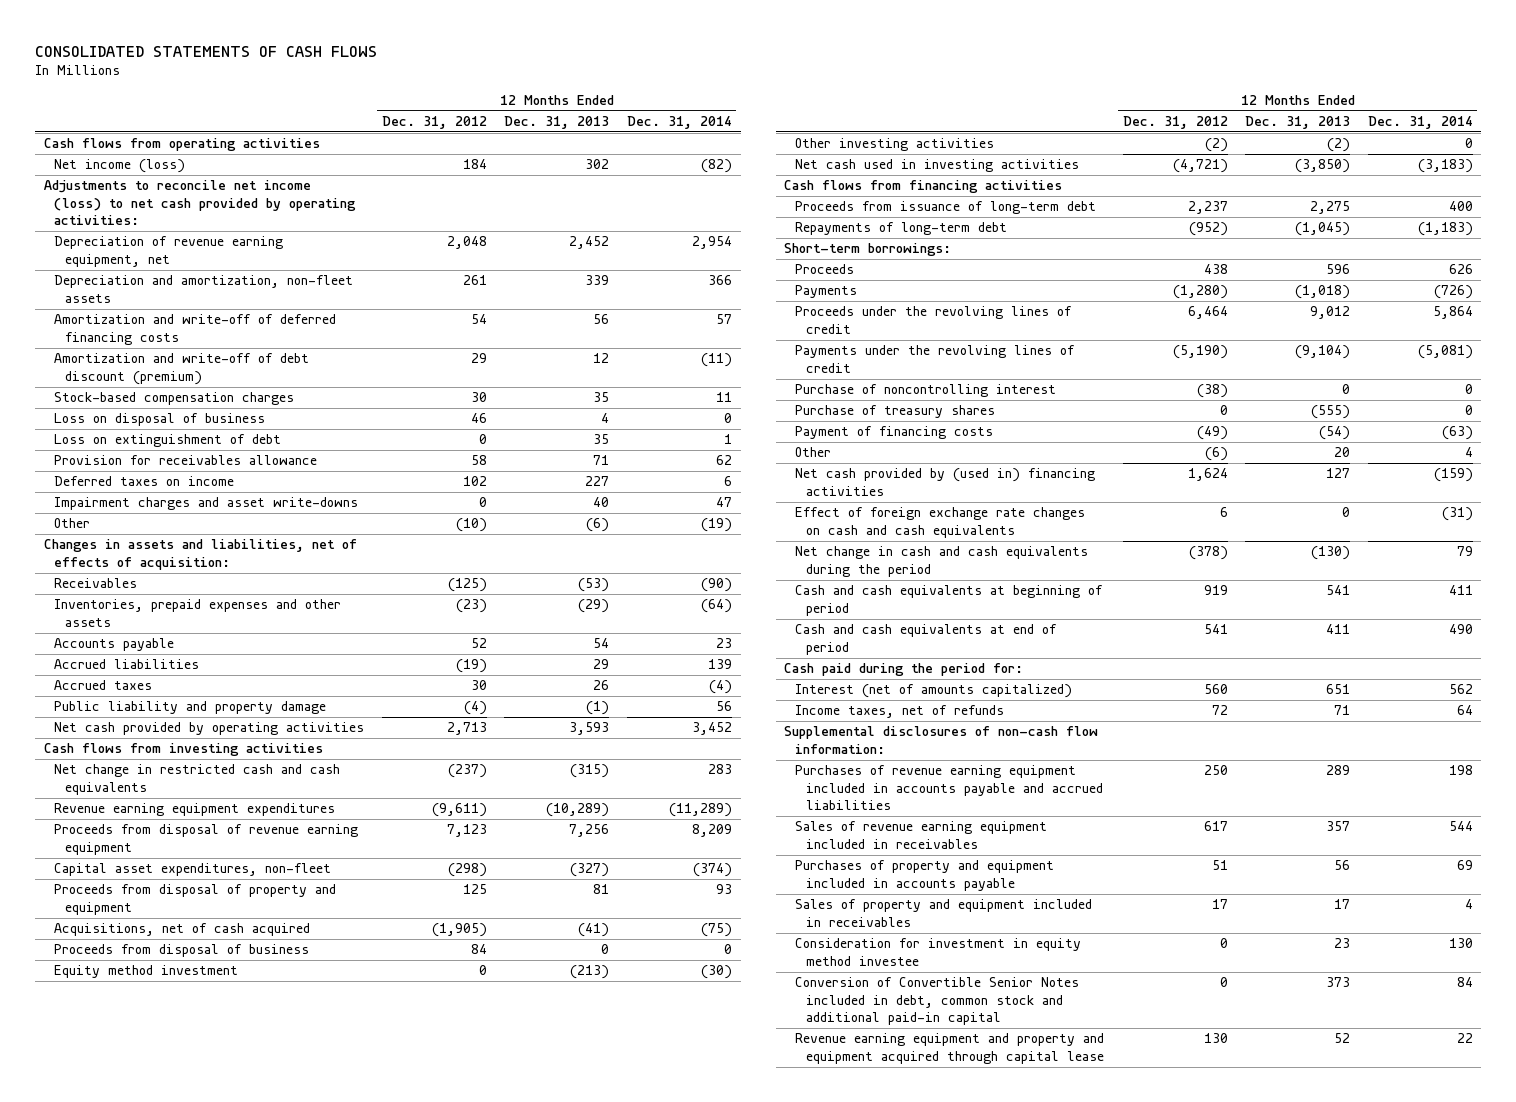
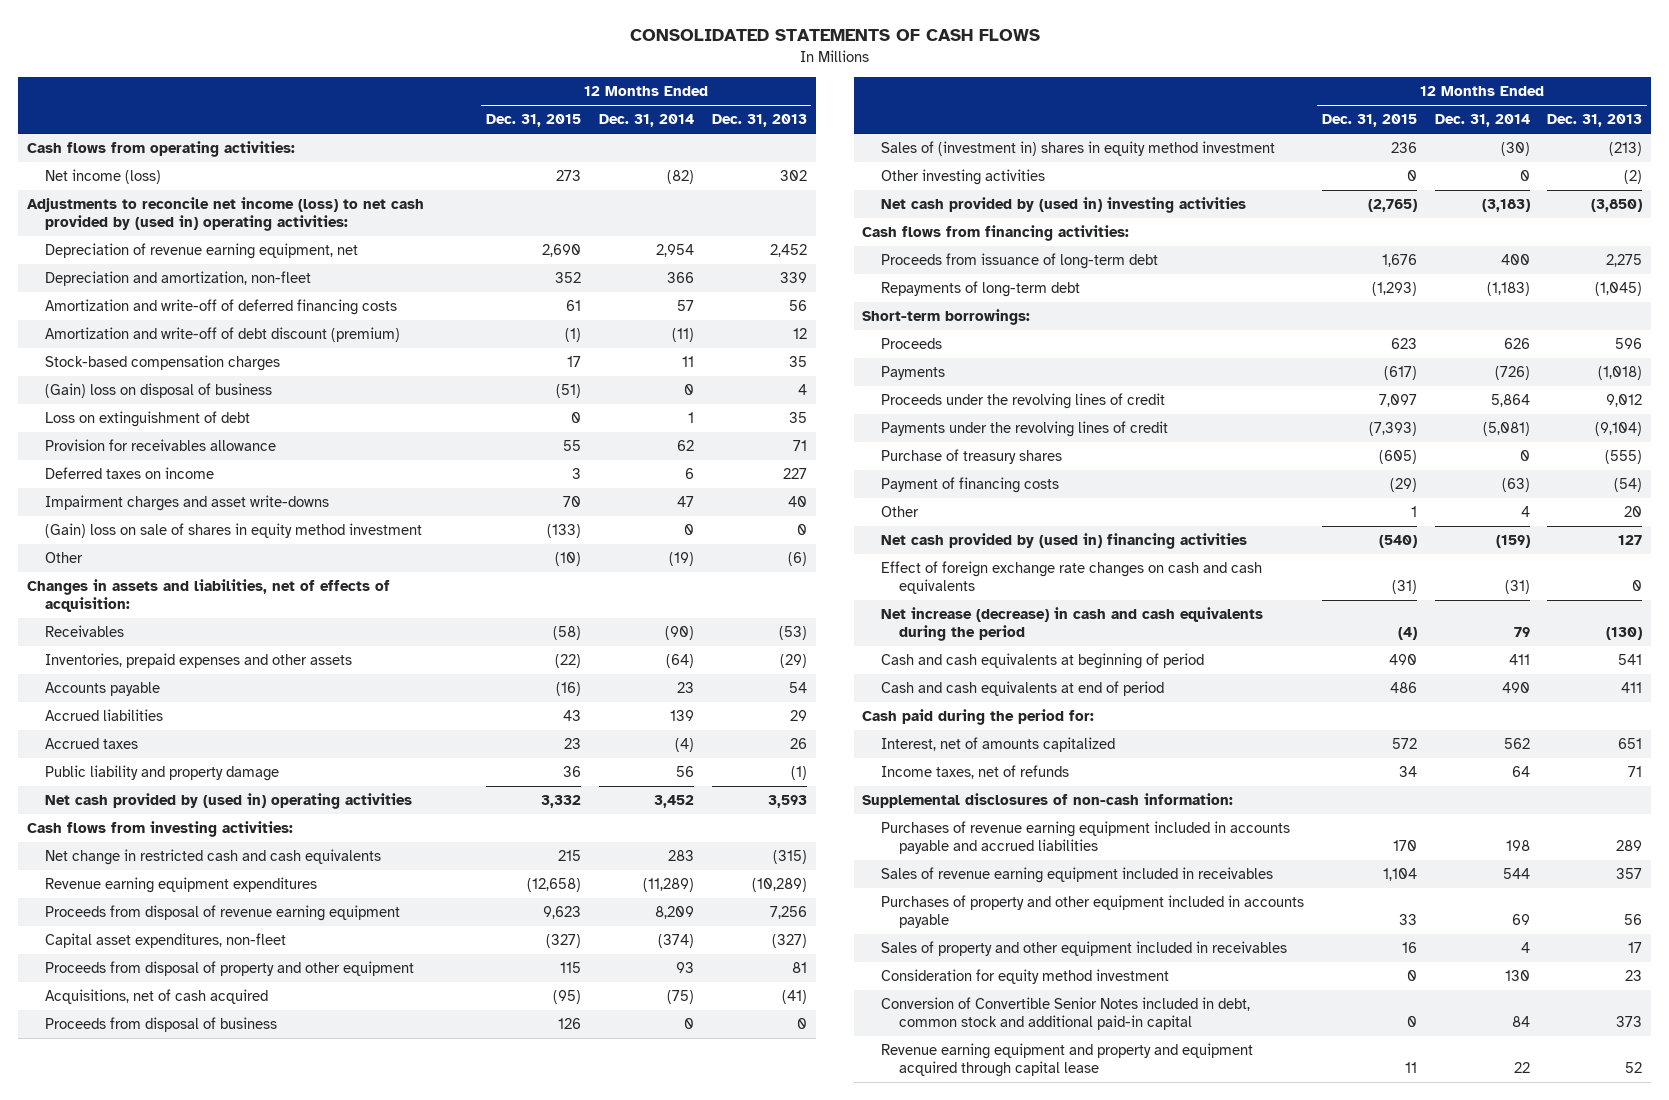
[381,116,487,130] Dec. 31, 2012 -> none
none -> [485,114,581,128] Dec. 31, 2015
[43,138,320,152] Cash flows from operating activities -> [26,141,295,158] Cash flows from operating activities:
[43,180,357,226] Adjustments to reconcile net income (loss) to net cash provided by operating activities: -> [26,197,424,232] Adjustments to reconcile net income (loss) to net cash provided by (used in) operating activities:
[54,275,354,303] Depreciation and amortization, non-fleet assets -> [44,271,311,287] Depreciation and amortization, non-fleet
[54,413,266,427] Loss on disposal of business -> [44,383,272,399] (Gain) loss on disposal of business
none -> [44,523,422,539] (Gain) loss on sale of shares in equity method investment
[54,722,365,736] Net cash provided by operating activities -> [44,793,412,810] Net cash provided by (used in) operating activities
[43,743,323,757] Cash flows from investing activities -> [26,821,293,838] Cash flows from investing activities:
[54,884,337,915] Proceeds from disposal of property and equipment -> [44,961,414,977] Proceeds from disposal of property and other equipment
[54,965,239,979] Equity method investment -> [880,141,1275,157] Sales of (investment in) shares in equity method investment
[794,159,1079,173] Net cash used in investing activities -> [880,197,1246,214] Net cash provided by (used in) investing activities
[784,180,1063,194] Cash flows from financing activities -> [862,225,1130,242] Cash flows from financing activities:
[794,384,1056,398] Purchase of noncontrolling interest -> none
[794,546,1088,577] Net change in cash and cash equivalents during the period -> [880,607,1263,642] Net increase (decrease) in cash and cash equivalents during the period
[794,684,1072,699] Interest (net of amounts capitalized) -> [880,737,1115,753] Interest, net of amounts capitalized
[784,726,1099,754] Supplemental disclosures of non-cash flow information: -> [862,793,1234,809] Supplemental disclosures of non-cash information:
[794,860,1054,891] Purchases of property and equipment included in accounts payable -> [880,895,1304,929] Purchases of property and other equipment included in accounts payable
[794,899,1092,927] Sales of property and equipment included in receivables -> [880,941,1287,957] Sales of property and other equipment included in receivables
[794,938,1081,966] Consideration for investment in equity method investee -> [880,969,1169,985] Consideration for equity method investment

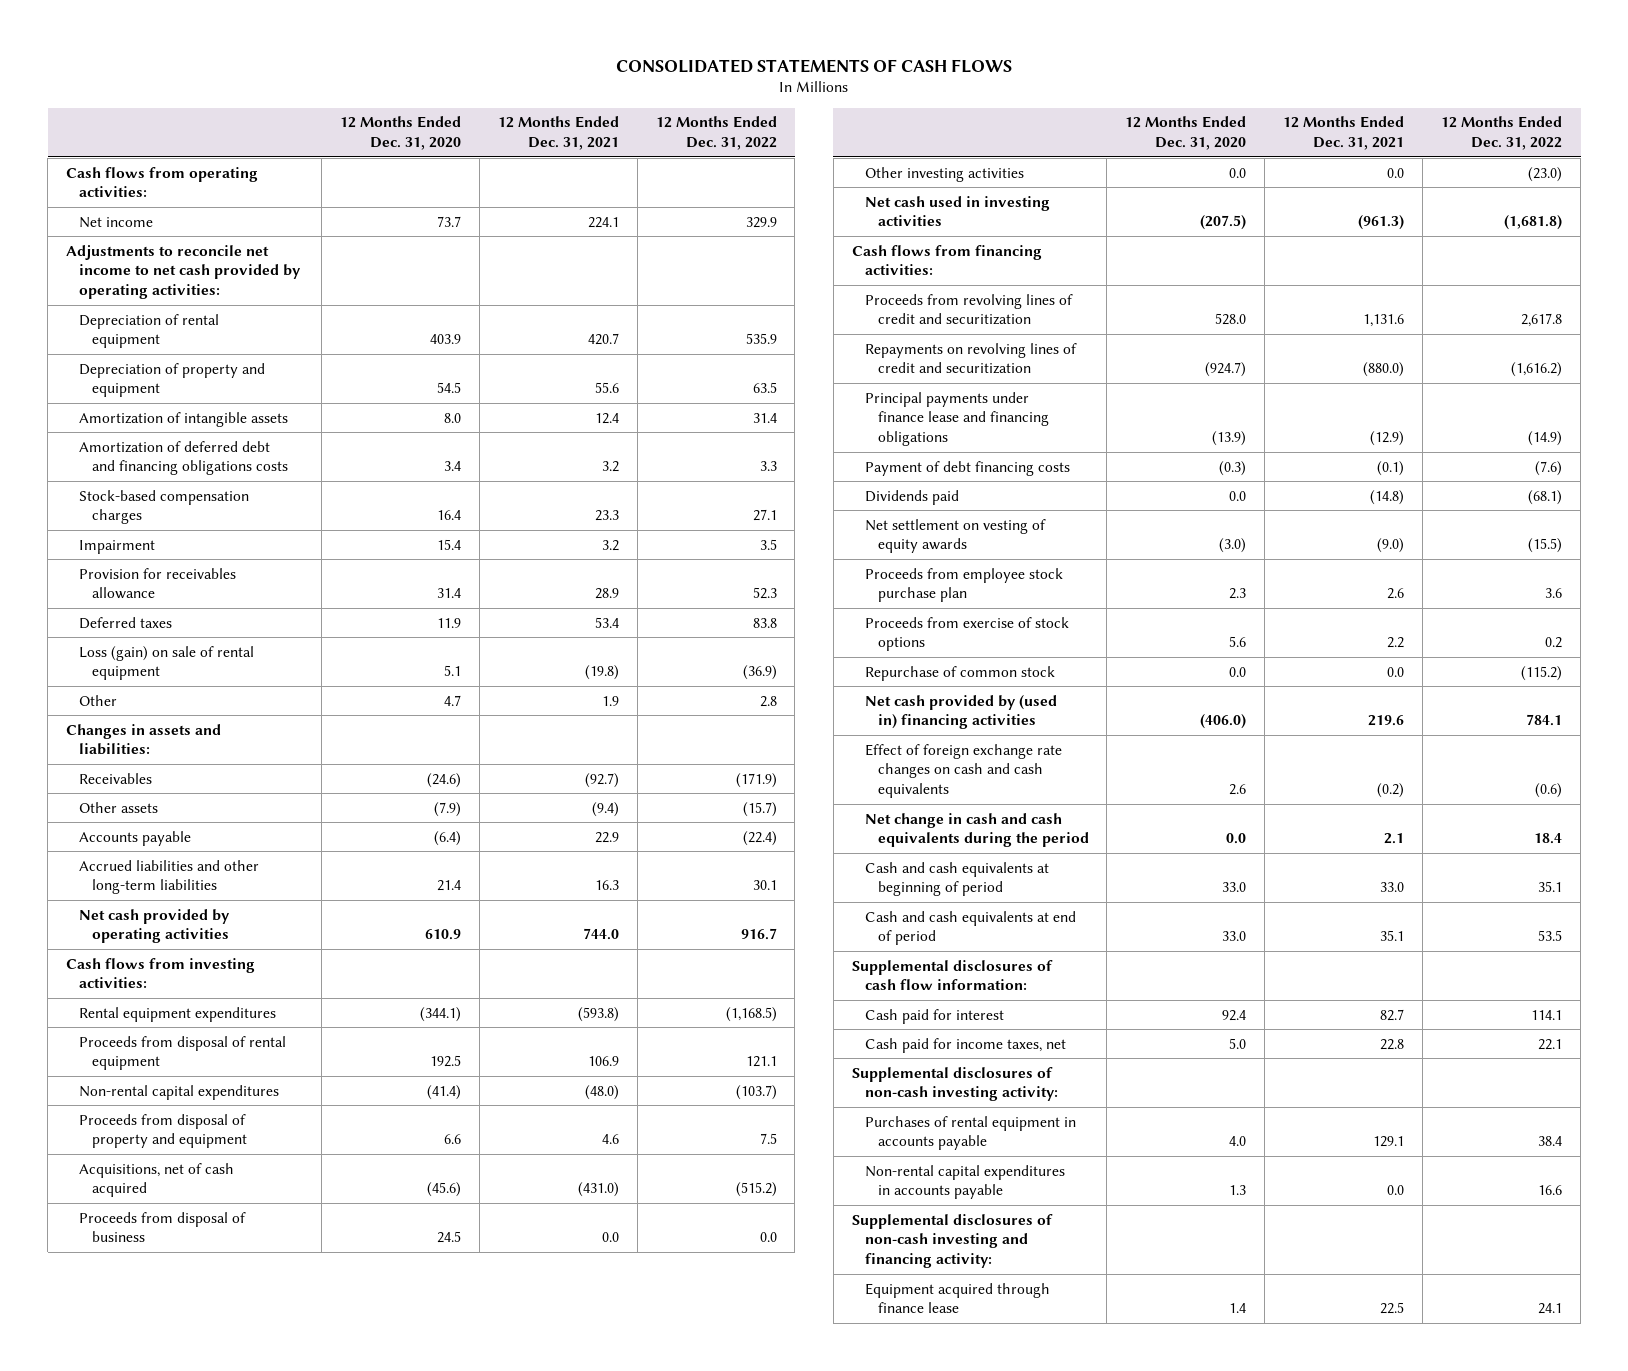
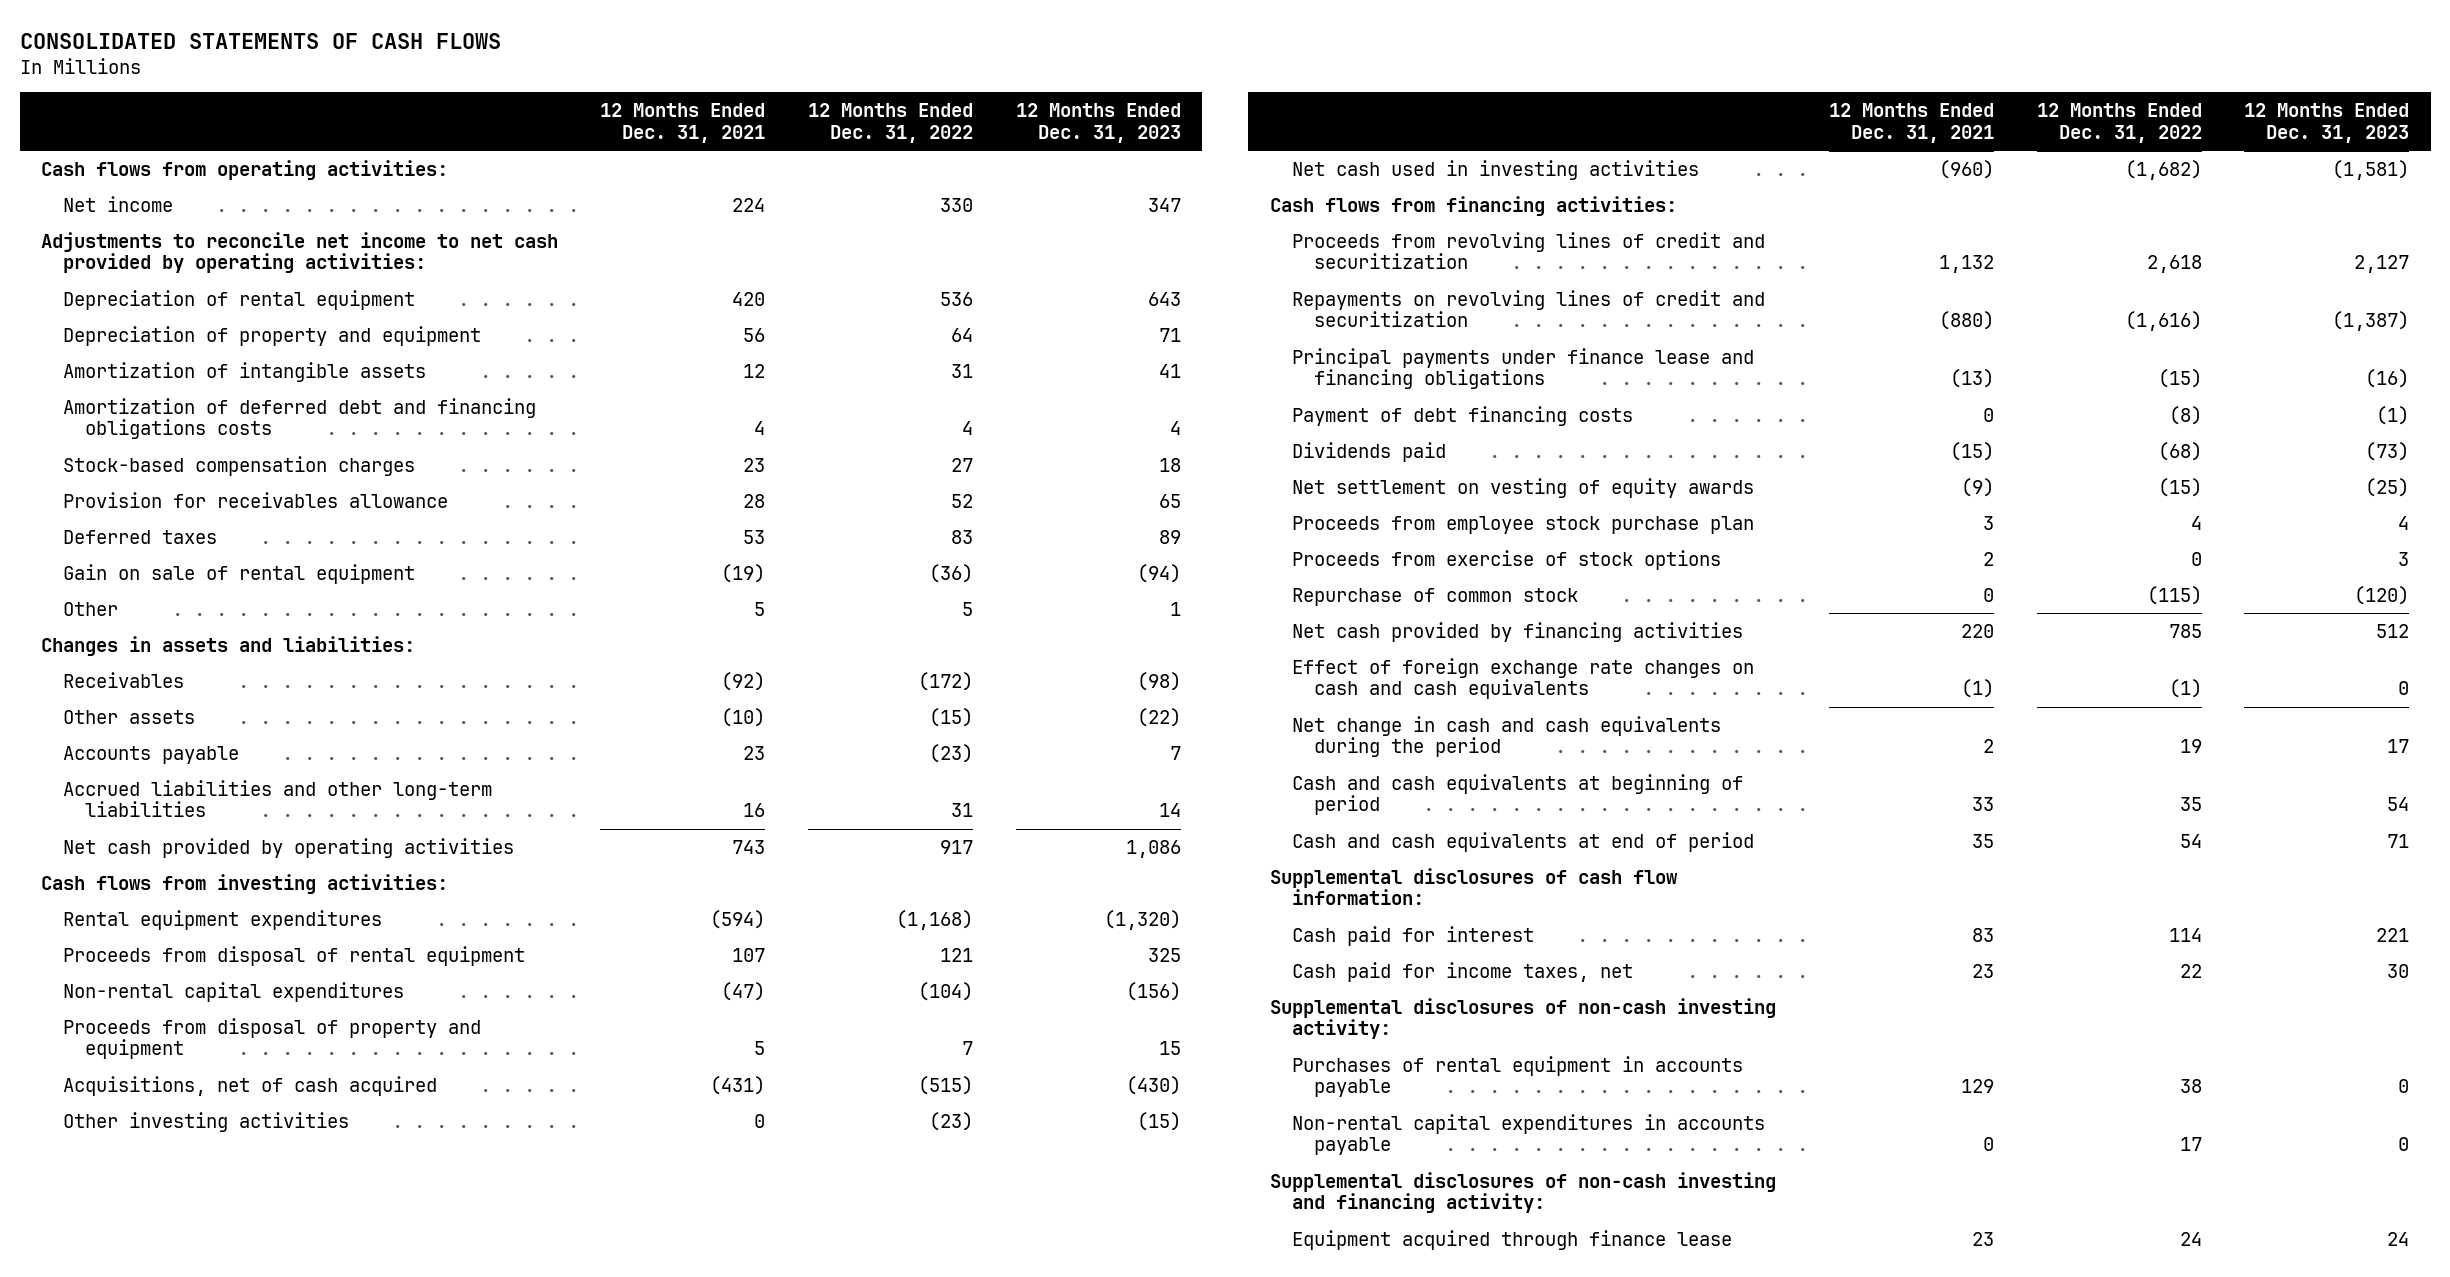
[339,116,461,150] 12 Months Ended Dec. 31, 2020 -> none
none -> [1015,103,1181,143] 12 Months Ended Dec. 31, 2023
[587,216,619,228] 224.1 -> [732,197,766,212] 224
[745,216,777,228] 329.9 -> [939,197,973,212] 330
[78,539,155,554] Impairment -> none
[587,333,619,346] 420.7 -> [732,291,766,306] 420
[745,333,777,345] 535.9 -> [939,291,973,306] 536
[594,382,619,394] 55.6 -> [743,327,766,342] 56
[752,382,777,394] 63.5 -> [950,327,973,342] 64
[594,412,619,424] 12.4 -> [743,363,766,378] 12
[752,412,777,423] 31.4 -> [950,363,973,378] 31
[601,461,619,473] 3.2 -> [754,421,766,436] 4
[759,461,777,472] 3.3 -> [961,421,973,436] 4
[594,510,619,522] 23.3 -> [743,457,766,472] 23
[752,509,777,522] 27.1 -> [950,457,973,472] 27
[594,588,619,600] 28.9 -> [743,493,766,508] 28
[752,587,777,600] 52.3 -> [950,493,973,508] 52
[594,616,619,628] 53.4 -> [743,529,766,544] 53
[752,617,777,628] 83.8 -> [950,529,973,544] 83
[78,645,254,681] Loss (gain) on sale of rental equipment -> [62,563,415,584] Gain on sale of rental equipment
[584,665,619,681] (19.8) -> [721,563,766,583] (19)
[742,665,777,681] (36.9) -> [928,563,973,583] (36)
[601,695,619,706] 1.9 -> [754,601,766,616] 5
[759,695,777,707] 2.8 -> [961,601,973,616] 5
[584,772,619,788] (92.7) -> [721,671,766,691] (92)
[735,772,777,788] (171.9) -> [917,671,973,691] (172)
[591,801,619,817] (9.4) -> [721,707,766,727] (10)
[742,801,777,817] (15.7) -> [928,707,973,727] (15)
[594,831,619,843] 22.9 -> [743,745,766,760] 23
[742,830,777,846] (22.4) -> [928,743,973,763] (23)
[594,880,619,891] 16.3 -> [743,803,766,818] 16
[752,880,777,891] 30.1 -> [950,803,973,818] 31
[582,928,619,941] 744.0 -> [732,839,766,854] 743
[740,928,777,941] 916.7 -> [939,839,973,854] 917
[78,1211,246,1243] Proceeds from disposal of business -> none
[577,1006,619,1022] (593.8) -> [710,909,766,929] (594)
[725,1006,777,1022] (1,168.5) -> [895,909,973,930] (1,168)
[587,1056,619,1067] 106.9 -> [732,947,766,962] 107
[745,1056,777,1068] 121.1 -> [939,947,973,962] 121
[584,1084,619,1100] (48.0) -> [721,981,766,1001] (47)
[735,1084,777,1100] (103.7) -> [917,981,973,1001] (104)
[601,1134,619,1145] 4.6 -> [754,1041,766,1056] 5
[759,1133,777,1145] 7.5 -> [961,1041,973,1056] 7
[577,1182,619,1198] (431.0) -> [710,1075,766,1095] (431)
[735,1182,777,1198] (515.2) -> [917,1075,973,1095] (515)
[1387,167,1405,178] 0.0 -> [754,1113,766,1128] 0
[1528,166,1563,182] (23.0) -> [928,1111,973,1131] (23)
[1358,215,1405,231] (961.3) -> [1939,159,1995,179] (960)
[1504,215,1563,231] (1,681.8) -> [2124,159,2202,180] (1,682)
[1363,314,1405,328] 1,131.6 -> [1939,255,1995,274] 1,132
[1521,313,1563,328] 2,617.8 -> [2146,255,2202,274] 2,618
[1363,362,1405,378] (880.0) -> [1939,311,1995,331] (880)
[1511,362,1563,378] (1,616.2) -> [2124,311,2202,332] (1,616)
[1370,431,1405,447] (12.9) -> [1950,369,1995,389] (13)
[1528,431,1563,447] (14.9) -> [2157,369,2202,389] (15)
[1377,460,1405,476] (0.1) -> [1983,407,1995,422] 0
[1535,460,1563,476] (7.6) -> [2168,405,2202,425] (8)
[1370,489,1405,505] (14.8) -> [1950,441,1995,461] (15)
[1528,489,1563,505] (68.1) -> [2157,441,2202,461] (68)
[1377,538,1405,554] (9.0) -> [1961,477,1995,497] (9)
[1528,538,1563,554] (15.5) -> [2157,477,2202,497] (15)
[1387,588,1405,600] 2.6 -> [1983,515,1995,530] 3
[1545,588,1563,599] 3.6 -> [2190,515,2202,530] 4
[1387,637,1405,649] 2.2 -> [1983,551,1995,566] 2
[1545,637,1563,649] 0.2 -> [2190,551,2202,566] 0
[1387,666,1405,677] 0.0 -> [1983,587,1995,602] 0
[1521,665,1563,681] (115.2) -> [2146,585,2202,605] (115)
[864,694,1057,730] Net cash provided by (used in) financing activities -> [1291,621,1743,642] Net cash provided by financing activities
[1368,715,1405,727] 219.6 -> [1961,623,1995,638] 220
[1526,714,1563,727] 784.1 -> [2168,623,2202,638] 785
[1377,783,1405,799] (0.2) -> [1961,679,1995,699] (1)
[1535,783,1563,799] (0.6) -> [2168,679,2202,699] (1)
[1384,833,1405,845] 2.1 -> [1983,739,1995,754] 2
[1534,833,1563,845] 18.4 -> [2179,739,2202,754] 19
[1380,882,1405,893] 33.0 -> [1972,797,1995,812] 33
[1538,881,1563,893] 35.1 -> [2179,797,2202,812] 35
[1380,930,1405,942] 35.1 -> [1972,833,1995,848] 35
[1538,930,1563,942] 53.5 -> [2179,833,2202,848] 54
[1380,1008,1405,1021] 82.7 -> [1972,927,1995,942] 83
[1531,1009,1563,1020] 114.1 -> [2168,927,2202,942] 114
[1380,1038,1405,1050] 22.8 -> [1972,963,1995,978] 23
[1538,1038,1563,1050] 22.1 -> [2179,963,2202,978] 22
[1373,1136,1405,1148] 129.1 -> [1961,1079,1995,1094] 129
[1538,1136,1563,1147] 38.4 -> [2179,1079,2202,1094] 38
[1387,1185,1405,1196] 0.0 -> [1983,1137,1995,1152] 0
[1538,1185,1563,1196] 16.6 -> [2179,1137,2202,1152] 17
[1380,1302,1405,1315] 22.5 -> [1972,1231,1995,1246] 23
[1538,1303,1563,1315] 24.1 -> [2179,1231,2202,1246] 24

